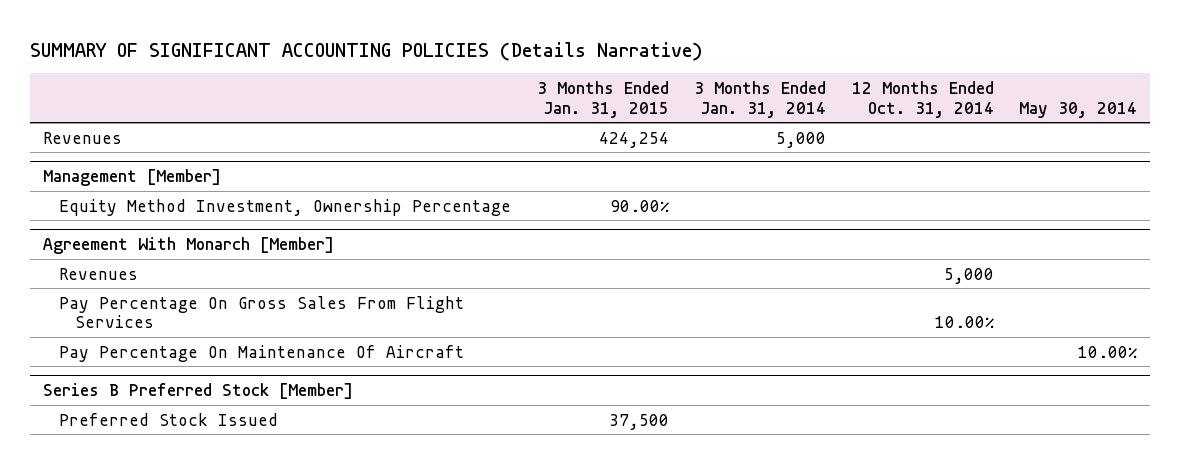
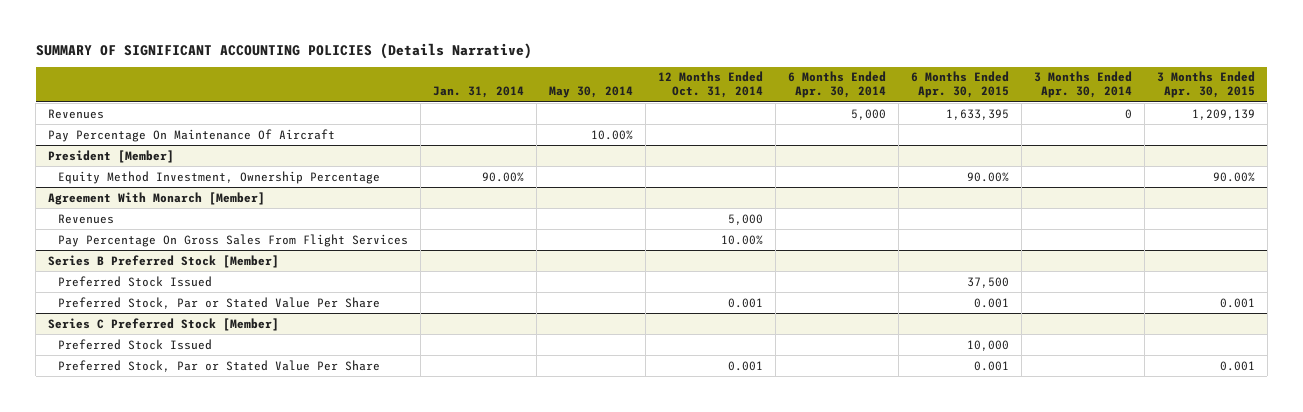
[536,80,669,118] 3 Months Ended Jan. 31, 2015 -> none
[694,80,827,118] 3 Months Ended Jan. 31, 2014 -> none
none -> [432,86,524,99] Jan. 31, 2014
none -> [787,71,886,99] 6 Months Ended Apr. 30, 2014
none -> [910,71,1009,99] 6 Months Ended Apr. 30, 2015
none -> [1033,71,1132,99] 3 Months Ended Apr. 30, 2014
none -> [1156,71,1255,99] 3 Months Ended Apr. 30, 2015
[43,169,222,187] Management [Member] -> none
[59,198,512,216] Equity Method Investment, Ownership Percentage -> none
none -> [48,128,336,142] Pay Percentage On Maintenance Of Aircraft
none -> [48,149,175,163] President [Member]
none -> [57,170,380,184] Equity Method Investment, Ownership Percentage
[59,344,465,362] Pay Percentage On Maintenance Of Aircraft -> none
none -> [57,296,380,309] Preferred Stock, Par or Stated Value Per Share
none -> [48,317,280,331] Series C Preferred Stock [Member]
none -> [57,338,212,350] Preferred Stock Issued
none -> [57,359,380,372] Preferred Stock, Par or Stated Value Per Share

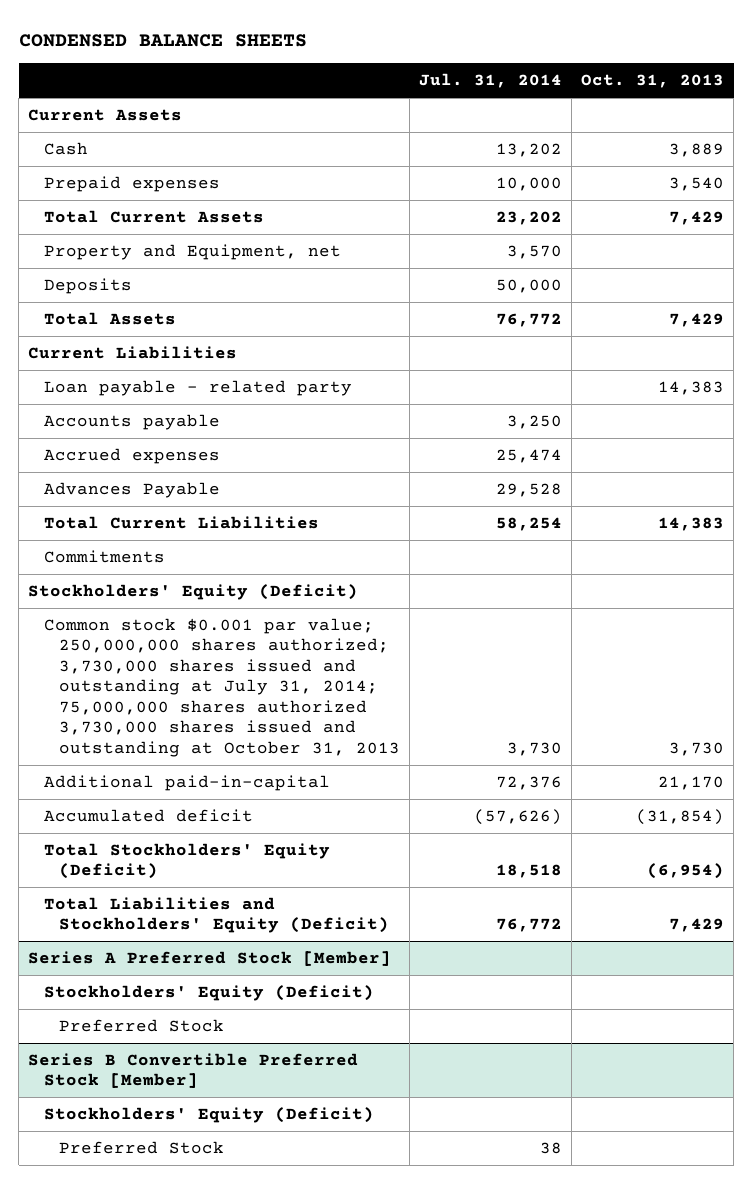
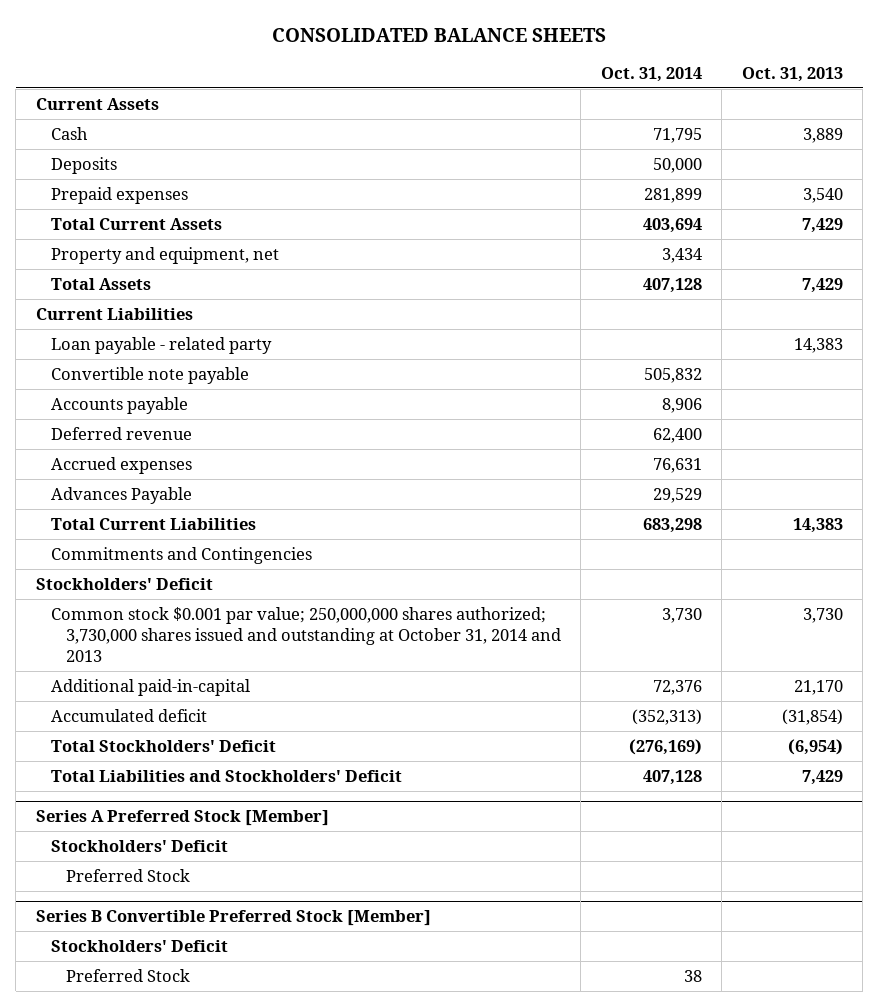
[18,33,307,47] CONDENSED BALANCE SHEETS -> [272,27,607,42] CONSOLIDATED BALANCE SHEETS
[418,73,562,89] Jul. 31, 2014 -> none
none -> [600,66,702,82] Oct. 31, 2014
[43,278,132,295] Deposits -> [50,156,117,174] Deposits
[43,244,341,261] Property and Equipment, net -> [50,246,279,264] Property and equipment, net
none -> [50,366,249,384] Convertible note payable
none -> [50,426,192,440] Deferred revenue
[43,550,165,564] Commitments -> [50,546,312,564] Commitments and Contingencies
[28,584,359,601] Stockholders' Equity (Deficit) -> [35,577,213,590] Stockholders' Deficit
[43,618,400,757] Common stock $0.001 par value; 250,000,000 shares authorized; 3,730,000 shares issued and outstanding at July 31, 2014; 75,000,000 shares authorized 3,730,000 shares issued and outstanding at October 31, 2013 -> [50,606,561,662] Common stock $0.001 par value; 250,000,000 shares authorized; 3,730,000 shares issued and outstanding at October 31, 2014 and 2013
[43,843,330,880] Total Stockholders' Equity (Deficit) -> [50,739,276,752] Total Stockholders' Deficit
[43,897,389,934] Total Liabilities and Stockholders' Equity (Deficit) -> [50,769,402,782] Total Liabilities and Stockholders' Deficit
[43,985,374,1002] Stockholders' Equity (Deficit) -> [50,839,228,852] Stockholders' Deficit
[43,1107,374,1124] Stockholders' Equity (Deficit) -> [50,939,228,952] Stockholders' Deficit

